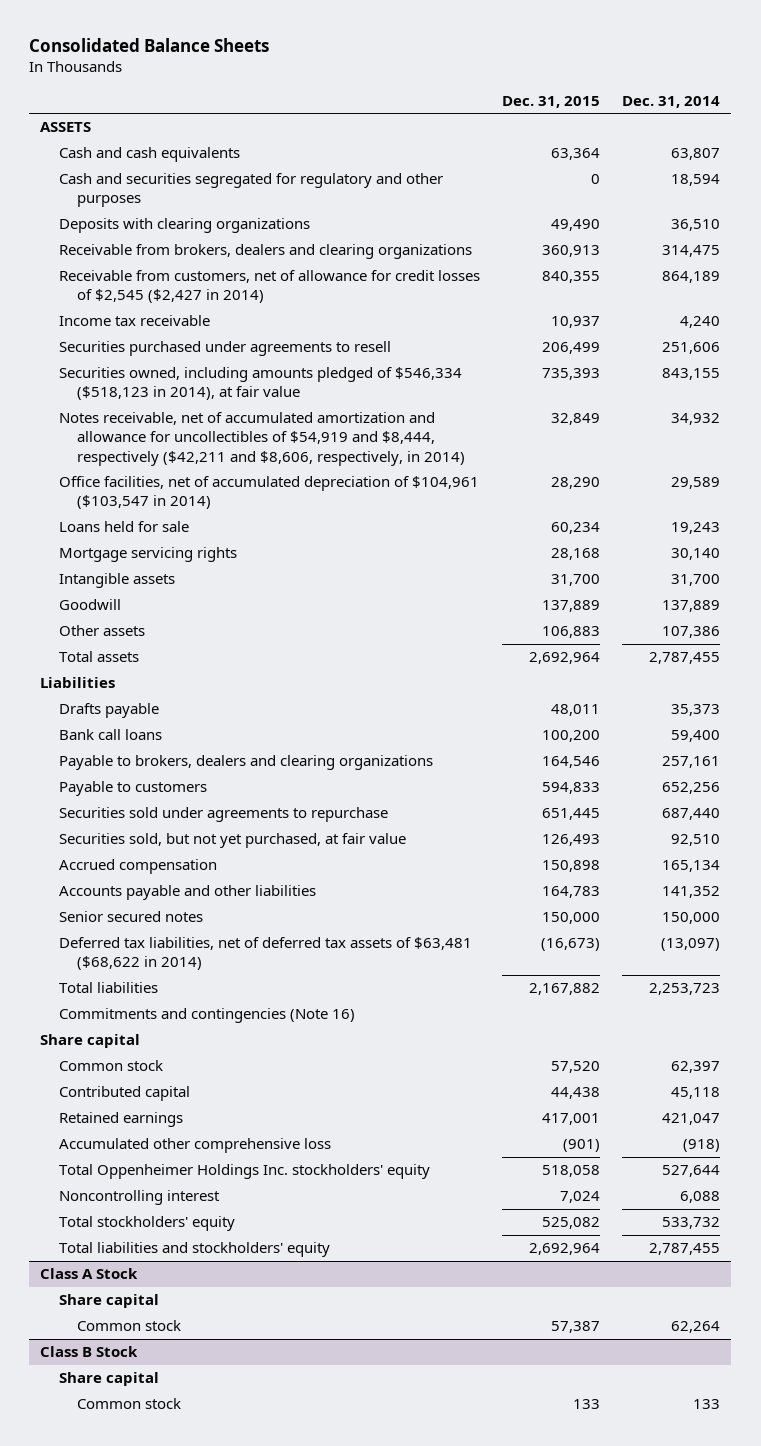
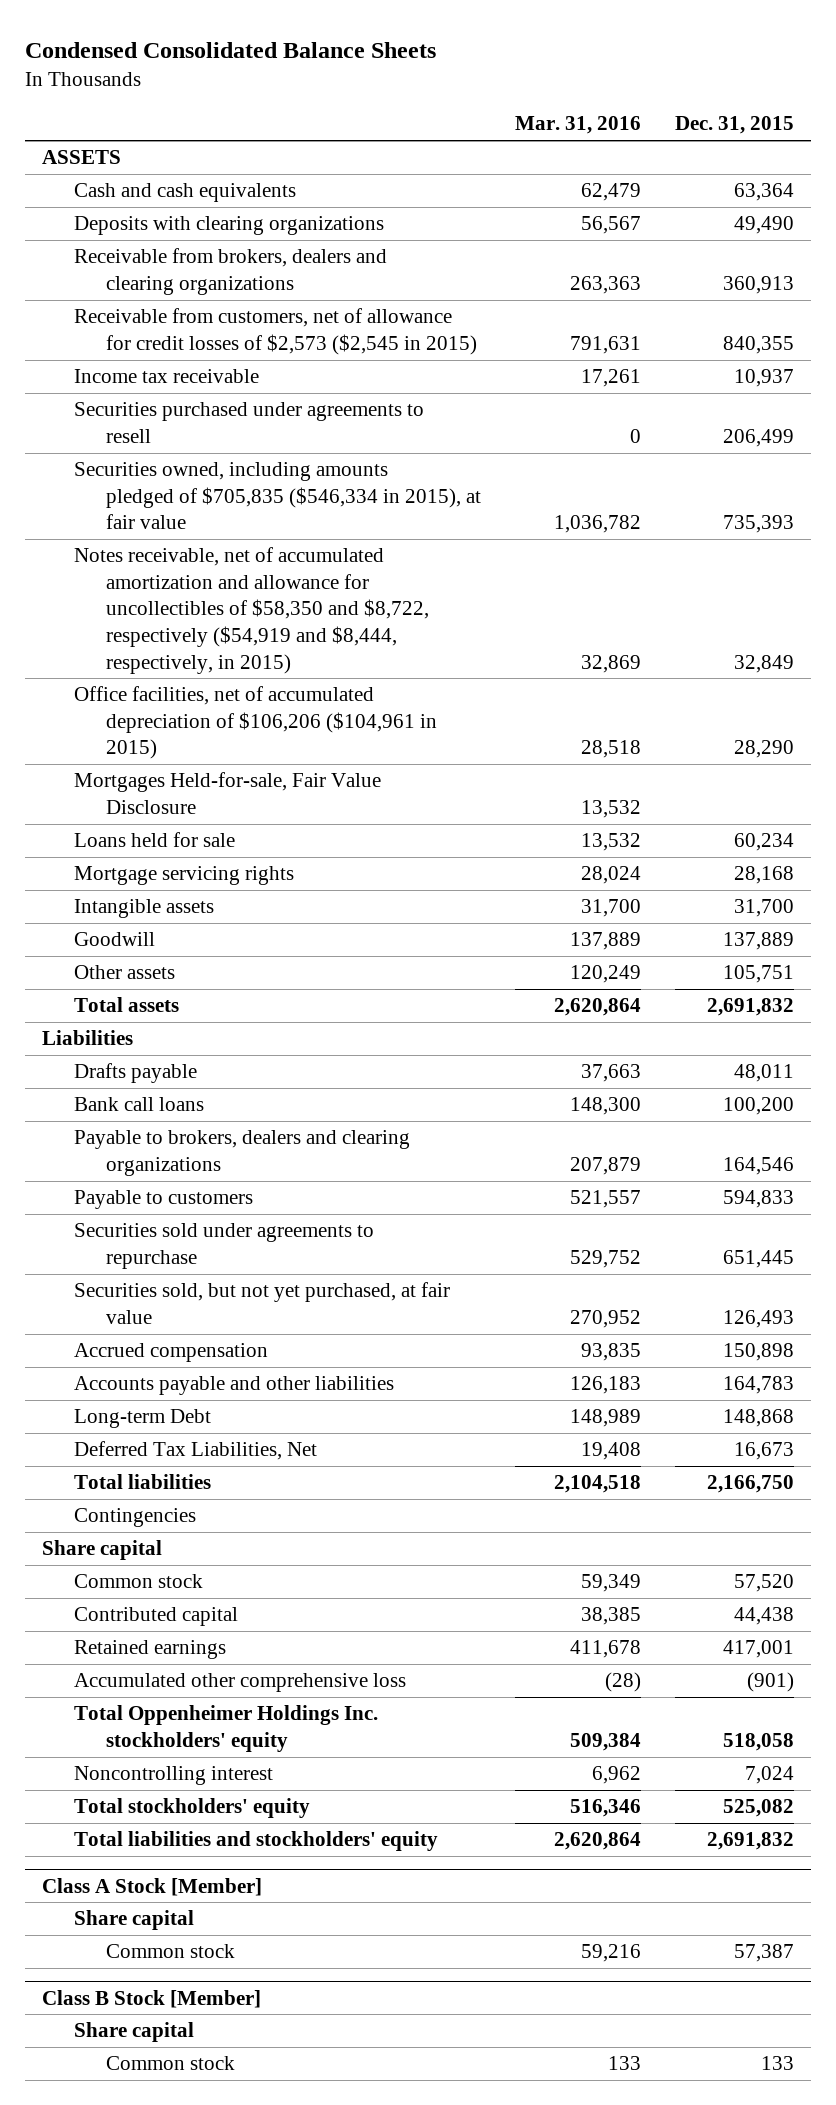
[29,38,270,53] Consolidated Balance Sheets -> [24,41,436,58] Condensed Consolidated Balance Sheets
[622,95,721,108] Dec. 31, 2014 -> none
none -> [515,116,642,135] Mar. 31, 2016
[58,173,443,208] Cash and securities segregated for regulatory and other purposes -> none
[58,270,480,304] Receivable from customers, net of allowance for credit losses of $2,545 ($2,427 in 2014) -> [73,308,478,355] Receivable from customers, net of allowance for credit losses of $2,573 ($2,545 in 2015)
[58,367,462,401] Securities owned, including amounts pledged of $546,334 ($518,123 in 2014), at fair value -> [73,462,482,530] Securities owned, including amounts pledged of $705,835 ($546,334 in 2015), at fair value
[58,412,466,466] Notes receivable, net of accumulated amortization and allowance for uncollectibles of $54,919 and $8,444, respectively ($42,211 and $8,606, respectively, in 2014) -> [73,547,430,674] Notes receivable, net of accumulated amortization and allowance for uncollectibles of $58,350 and $8,722, respectively ($54,919 and $8,444, respectively, in 2015)
[58,476,479,510] Office facilities, net of accumulated depreciation of $104,961 ($103,547 in 2014) -> [73,686,438,760] Office facilities, net of accumulated depreciation of $106,206 ($104,961 in 2015)
none -> [73,772,381,814] Mortgages Held-for-sale, Fair Value Disclosure
[541,626,600,639] 106,883 -> [722,965,794,984] 105,751
[528,652,600,665] 2,692,964 -> [706,998,794,1017] 2,691,832
[58,911,203,923] Senior secured notes -> none
none -> [73,1409,211,1429] Long-term Debt
[58,937,472,971] Deferred tax liabilities, net of deferred tax assets of $63,481 ($68,622 in 2014) -> [73,1441,317,1461] Deferred Tax Liabilities, Net
[540,938,600,952] (16,673) -> [733,1442,794,1461] 16,673
[528,983,600,996] 2,167,882 -> [706,1475,794,1494] 2,166,750
[58,1008,355,1024] Commitments and contingencies (Note 16) -> [73,1508,196,1528] Contingencies
[528,1243,600,1256] 2,692,964 -> [706,1832,794,1851] 2,691,832
[40,1268,139,1280] Class A Stock -> [41,1877,262,1896] Class A Stock [Member]
[40,1346,139,1358] Class B Stock -> [41,1989,261,2008] Class B Stock [Member]

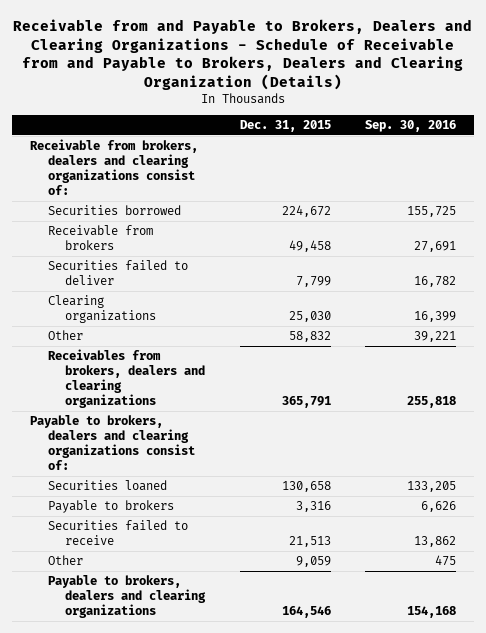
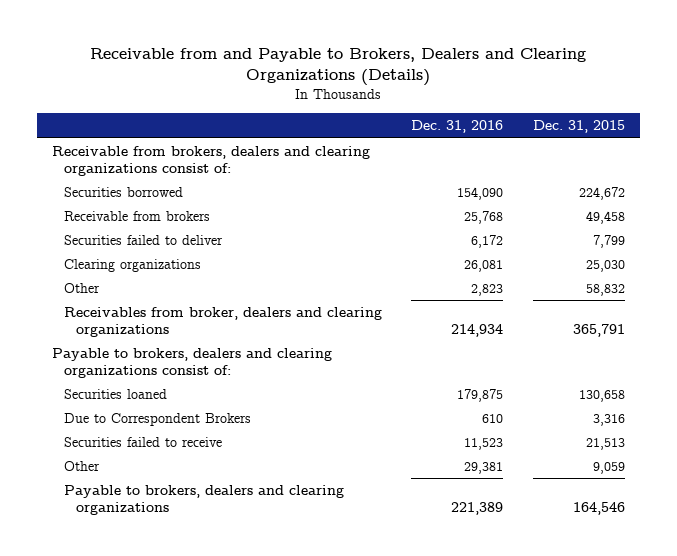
[12,18,472,90] Receivable from and Payable to Brokers, Dealers and Clearing Organizations - Schedule of Receivable from and Payable to Brokers, Dealers and Clearing Organization (Details) -> [90,47,587,87] Receivable from and Payable to Brokers, Dealers and Clearing Organizations (Details)
[365,120,457,133] Sep. 30, 2016 -> none
none -> [411,120,504,134] Dec. 31, 2016
[47,349,206,409] Receivables from brokers, dealers and clearing organizations -> [63,306,382,337] Receivables from broker, dealers and clearing organizations
[47,500,174,514] Payable to brokers -> [63,412,251,426] Due to Correspondent Brokers

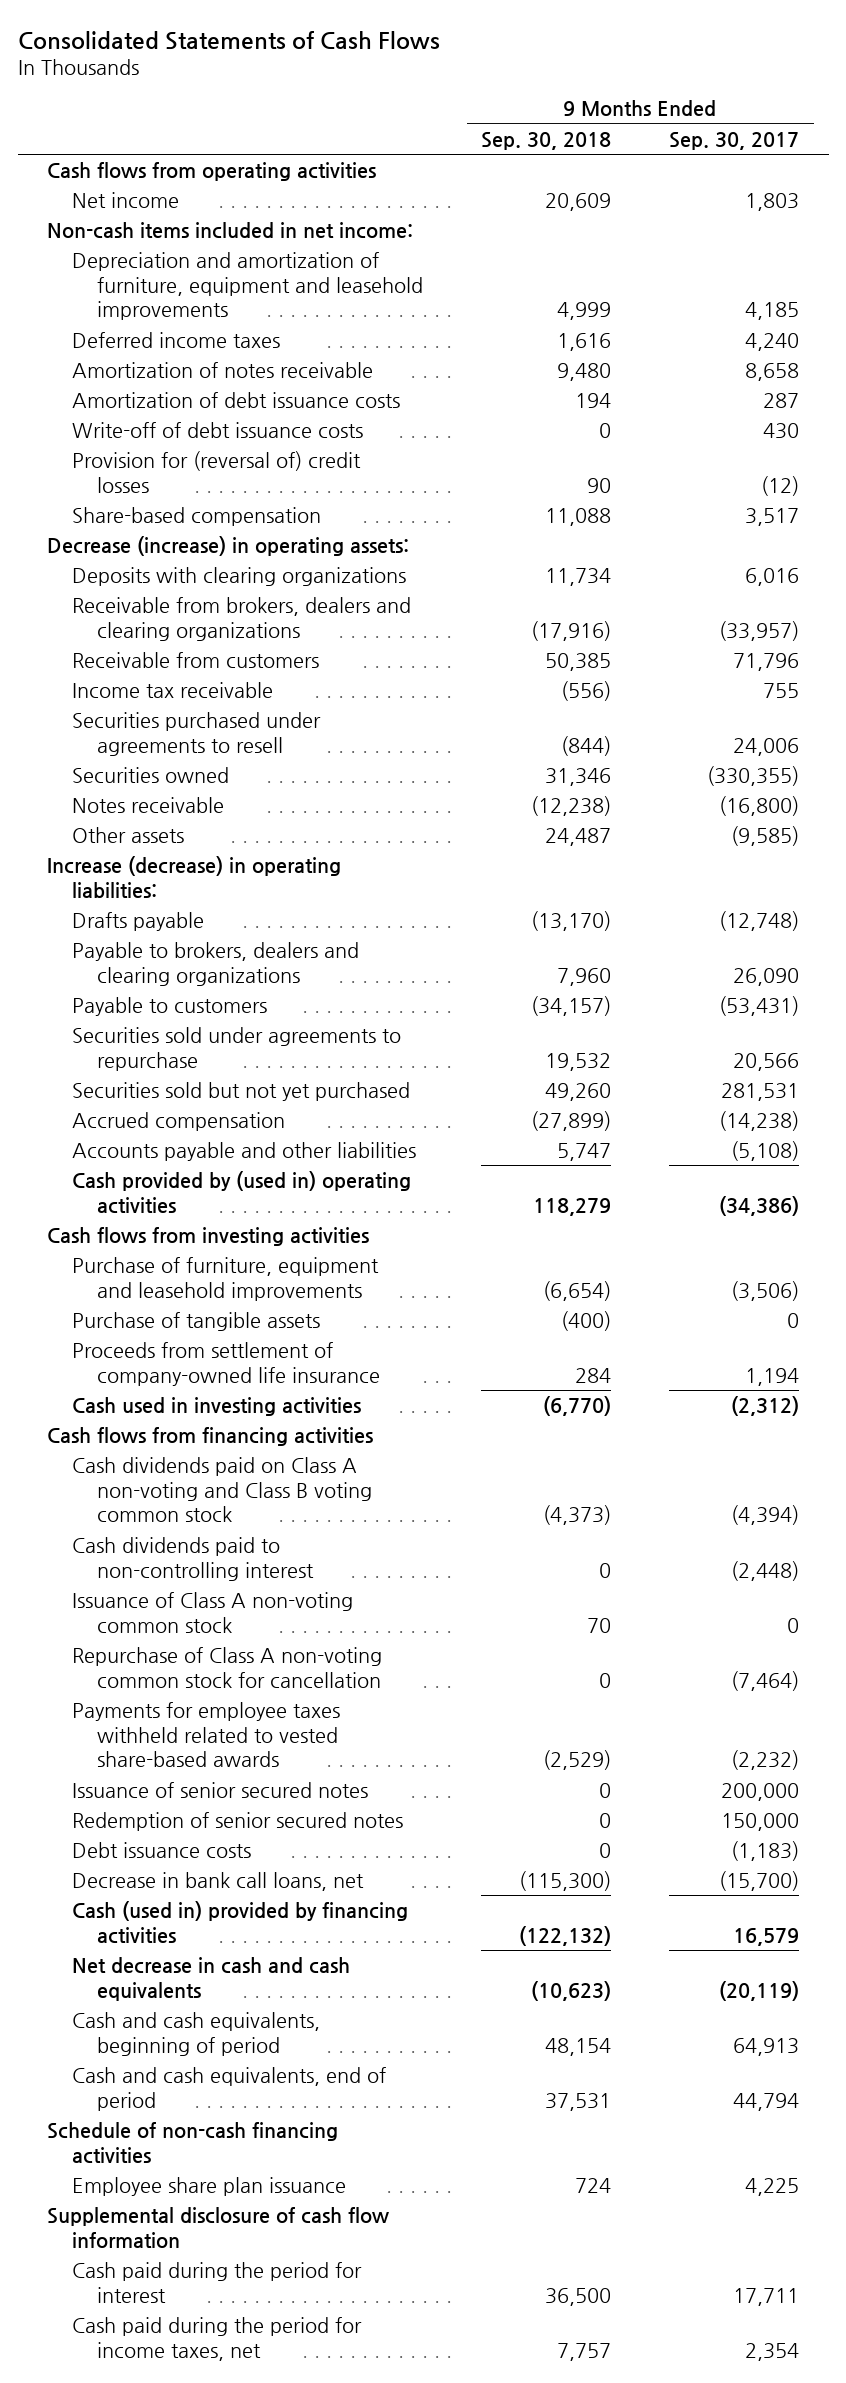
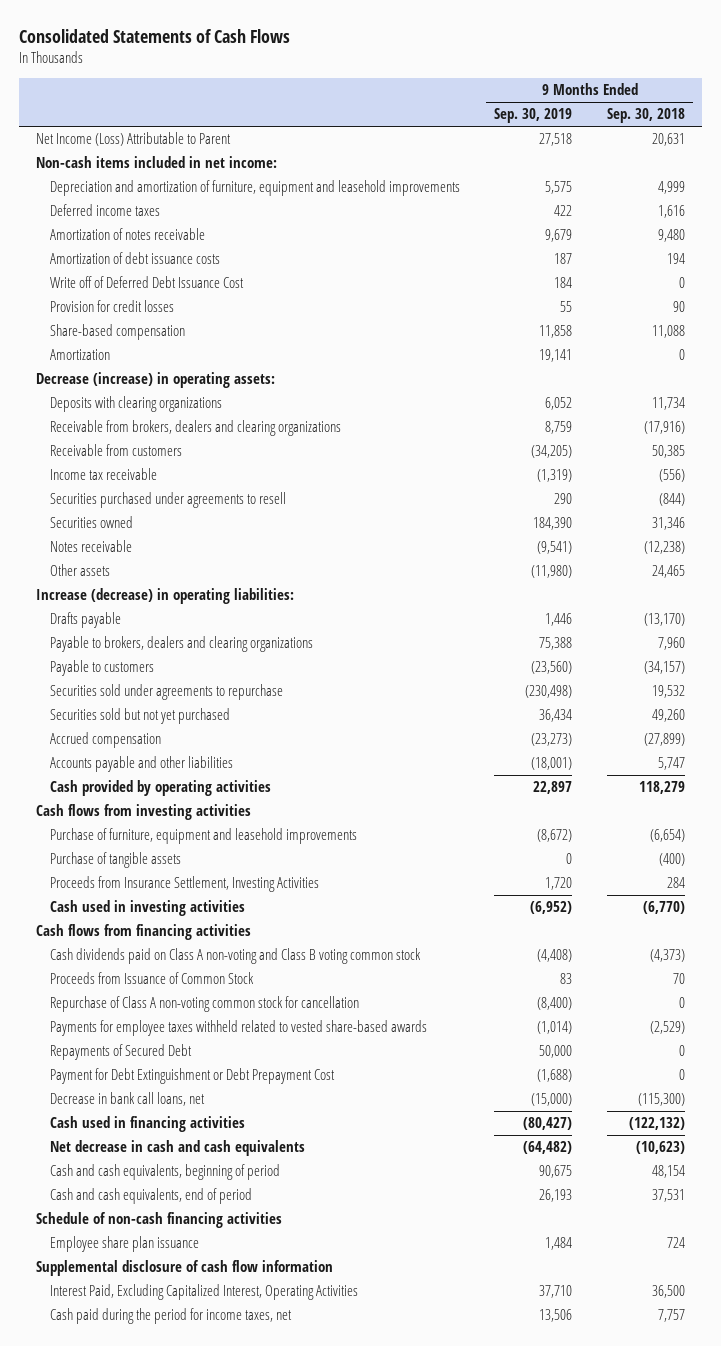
[669,131,800,150] Sep. 30, 2017 -> none
none -> [494,108,573,124] Sep. 30, 2019
[46,162,376,182] Cash flows from operating activities -> none
[71,192,179,209] Net income -> none
none -> [36,132,232,147] Net Income (Loss) Attributable to Parent
[71,422,363,439] Write-off of debt issuance costs -> [50,276,245,289] Write off of Deferred Debt Issuance Cost
[71,451,361,493] Provision for (reversal of) credit losses -> [50,300,175,313] Provision for credit losses
none -> [50,349,111,361] Amortization
[545,828,612,847] 24,487 -> [651,565,685,579] 24,465
[71,1171,411,1214] Cash provided by (used in) operating activities -> [50,780,272,797] Cash provided by operating activities
[71,1342,381,1386] Proceeds from settlement of company-owned life insurance -> [50,876,320,893] Proceeds from Insurance Settlement, Investing Activities
[71,1537,315,1581] Cash dividends paid to non-controlling interest -> none
[71,1592,353,1633] Issuance of Class A non-voting common stock -> [50,972,255,985] Proceeds from Issuance of Common Stock
[71,1782,368,1799] Issuance of senior secured notes -> none
[71,1812,403,1832] Redemption of senior secured notes -> none
[71,1842,251,1859] Debt issuance costs -> none
none -> [50,1044,193,1061] Repayments of Secured Debt
none -> [50,1068,336,1085] Payment for Debt Extinguishment or Debt Prepayment Cost
[71,1901,408,1944] Cash (used in) provided by financing activities -> [50,1116,246,1133] Cash used in financing activities
[71,2262,362,2303] Cash paid during the period for interest -> [50,1284,359,1301] Interest Paid, Excluding Capitalized Interest, Operating Activities

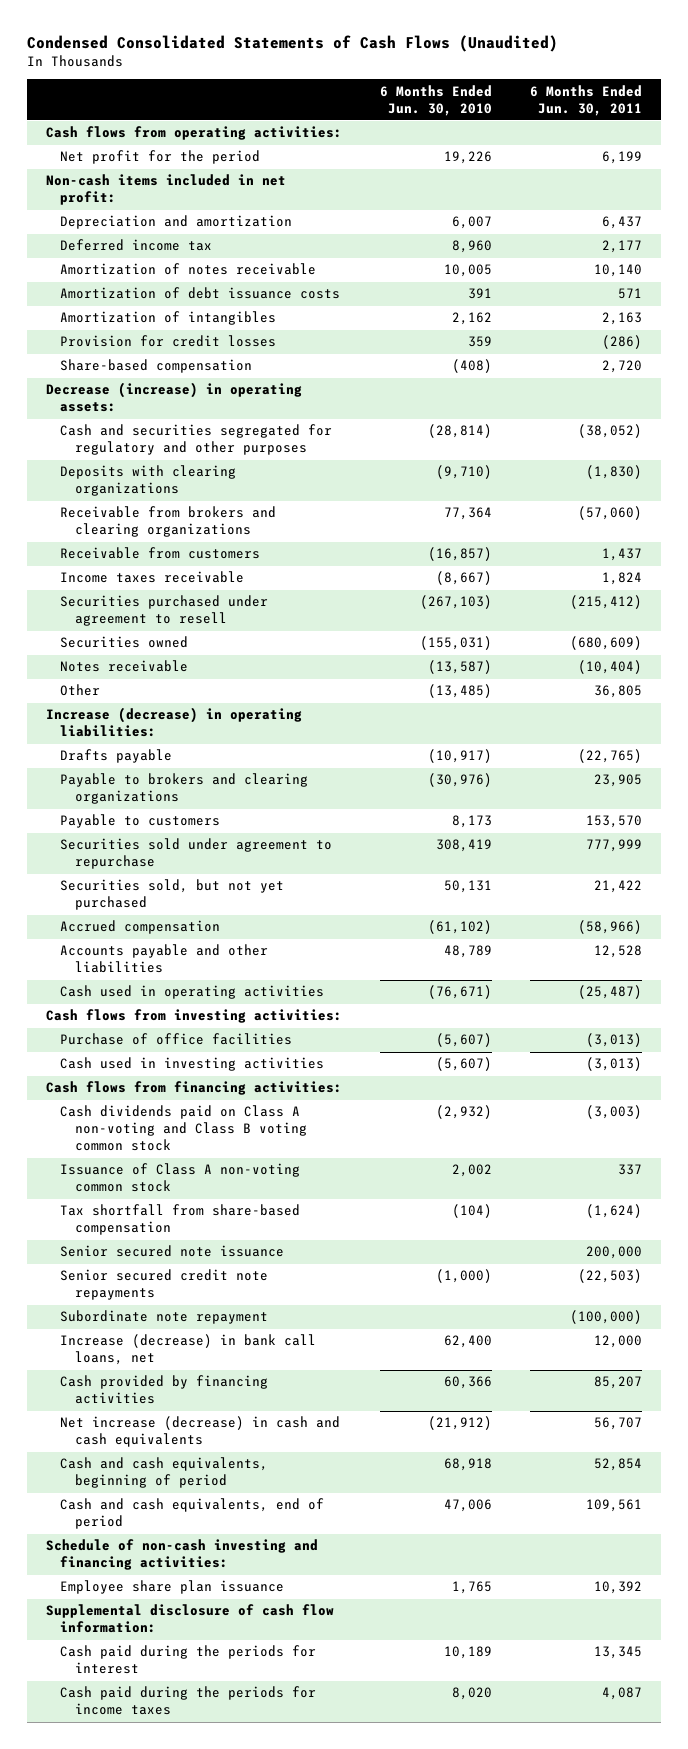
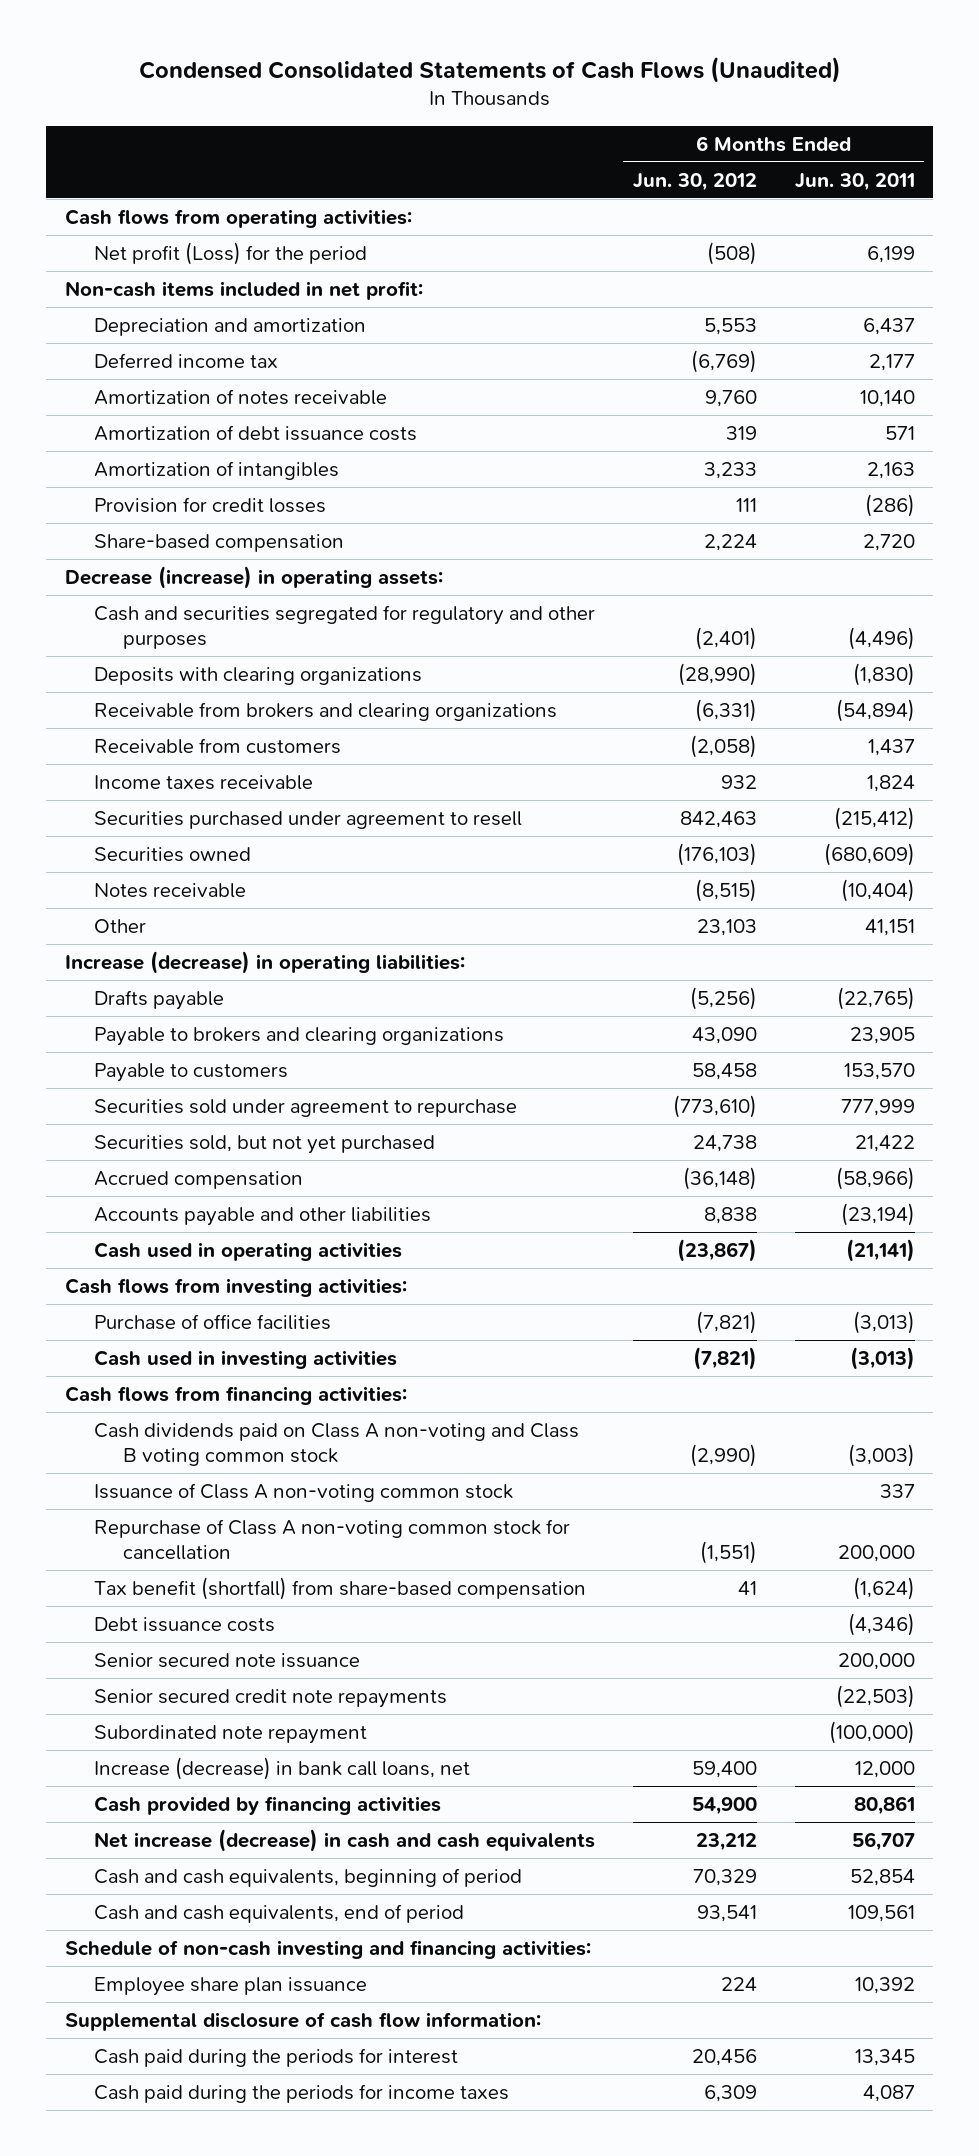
[380,84,493,116] 6 Months Ended Jun. 30, 2010 -> none
none -> [632,172,757,191] Jun. 30, 2012
[60,150,261,165] Net profit for the period -> [94,241,368,265] Net profit (Loss) for the period
[577,424,642,439] (38,052) -> [847,626,915,650] (4,496)
[577,506,642,521] (57,060) -> [835,698,915,722] (54,894)
[593,685,642,699] 36,805 -> [864,918,915,936] 41,151
[593,945,642,959] 12,528 -> [840,1202,915,1226] (23,194)
[577,985,642,1000] (25,487) -> [845,1238,915,1262] (21,141)
none -> [94,1518,571,1560] Repurchase of Class A non-voting common stock for cancellation
[60,1204,301,1236] Tax shortfall from share-based compensation -> [94,1576,587,1600] Tax benefit (shortfall) from share-based compensation
none -> [94,1616,276,1632] Debt issuance costs
[60,1310,269,1325] Subordinate note repayment -> [94,1724,368,1744] Subordinated note repayment
[593,1376,642,1390] 85,207 -> [853,1795,915,1815] 80,861

